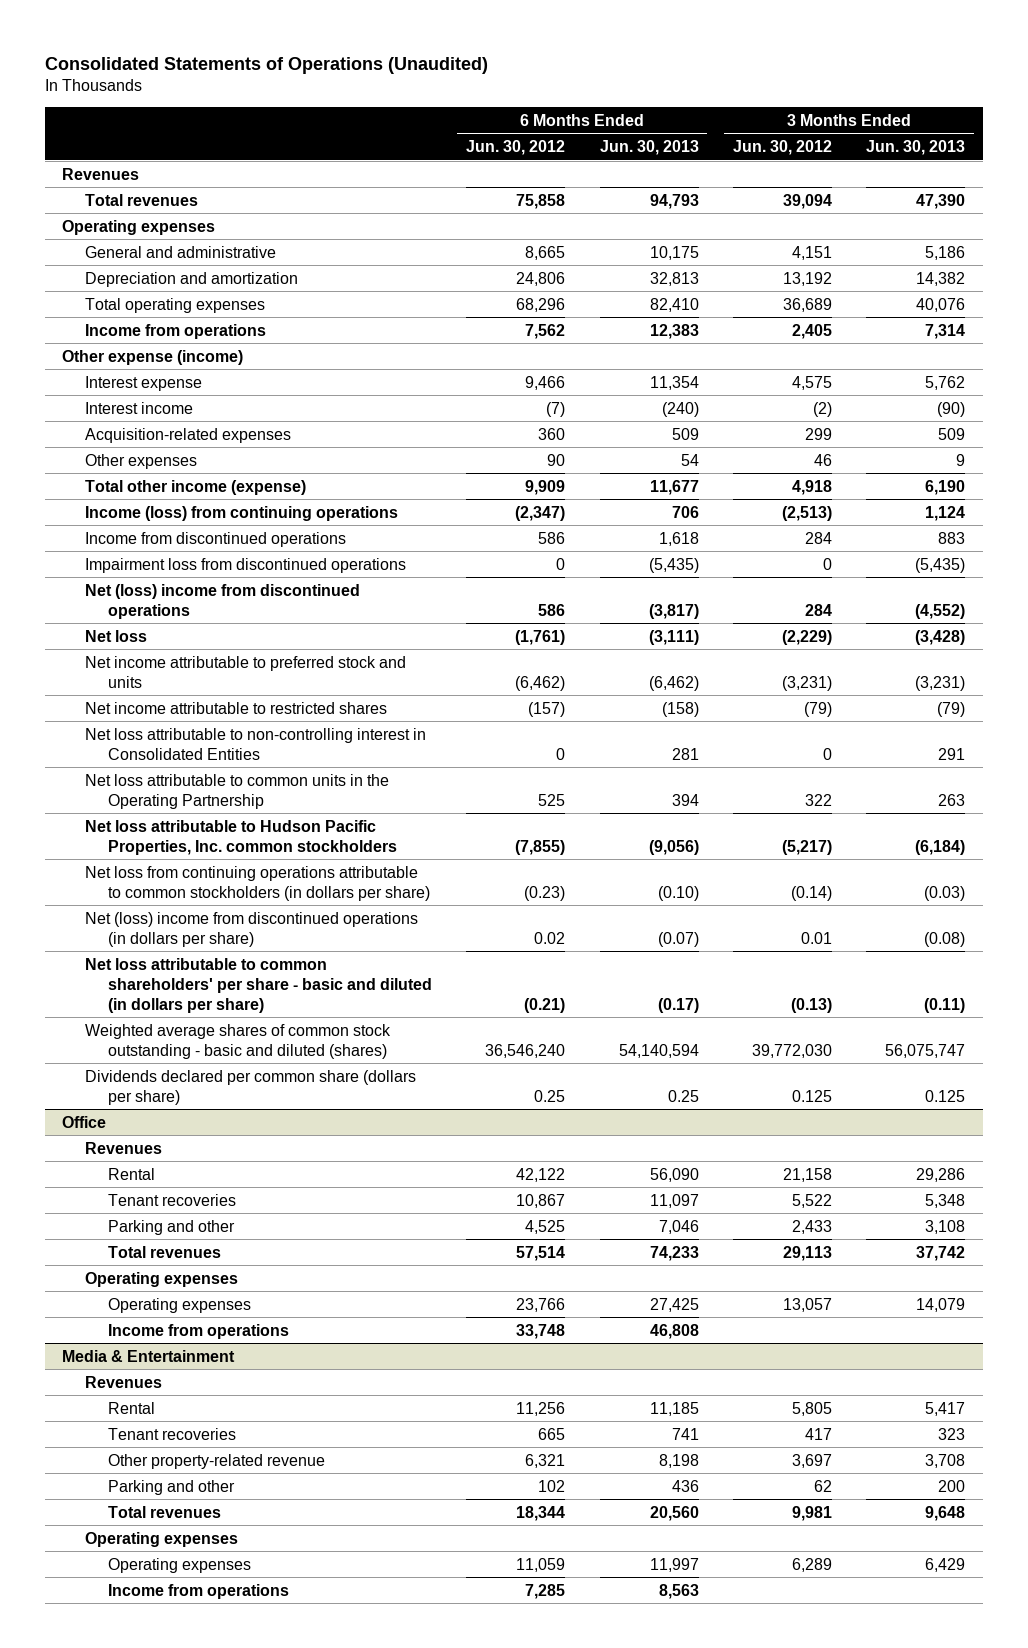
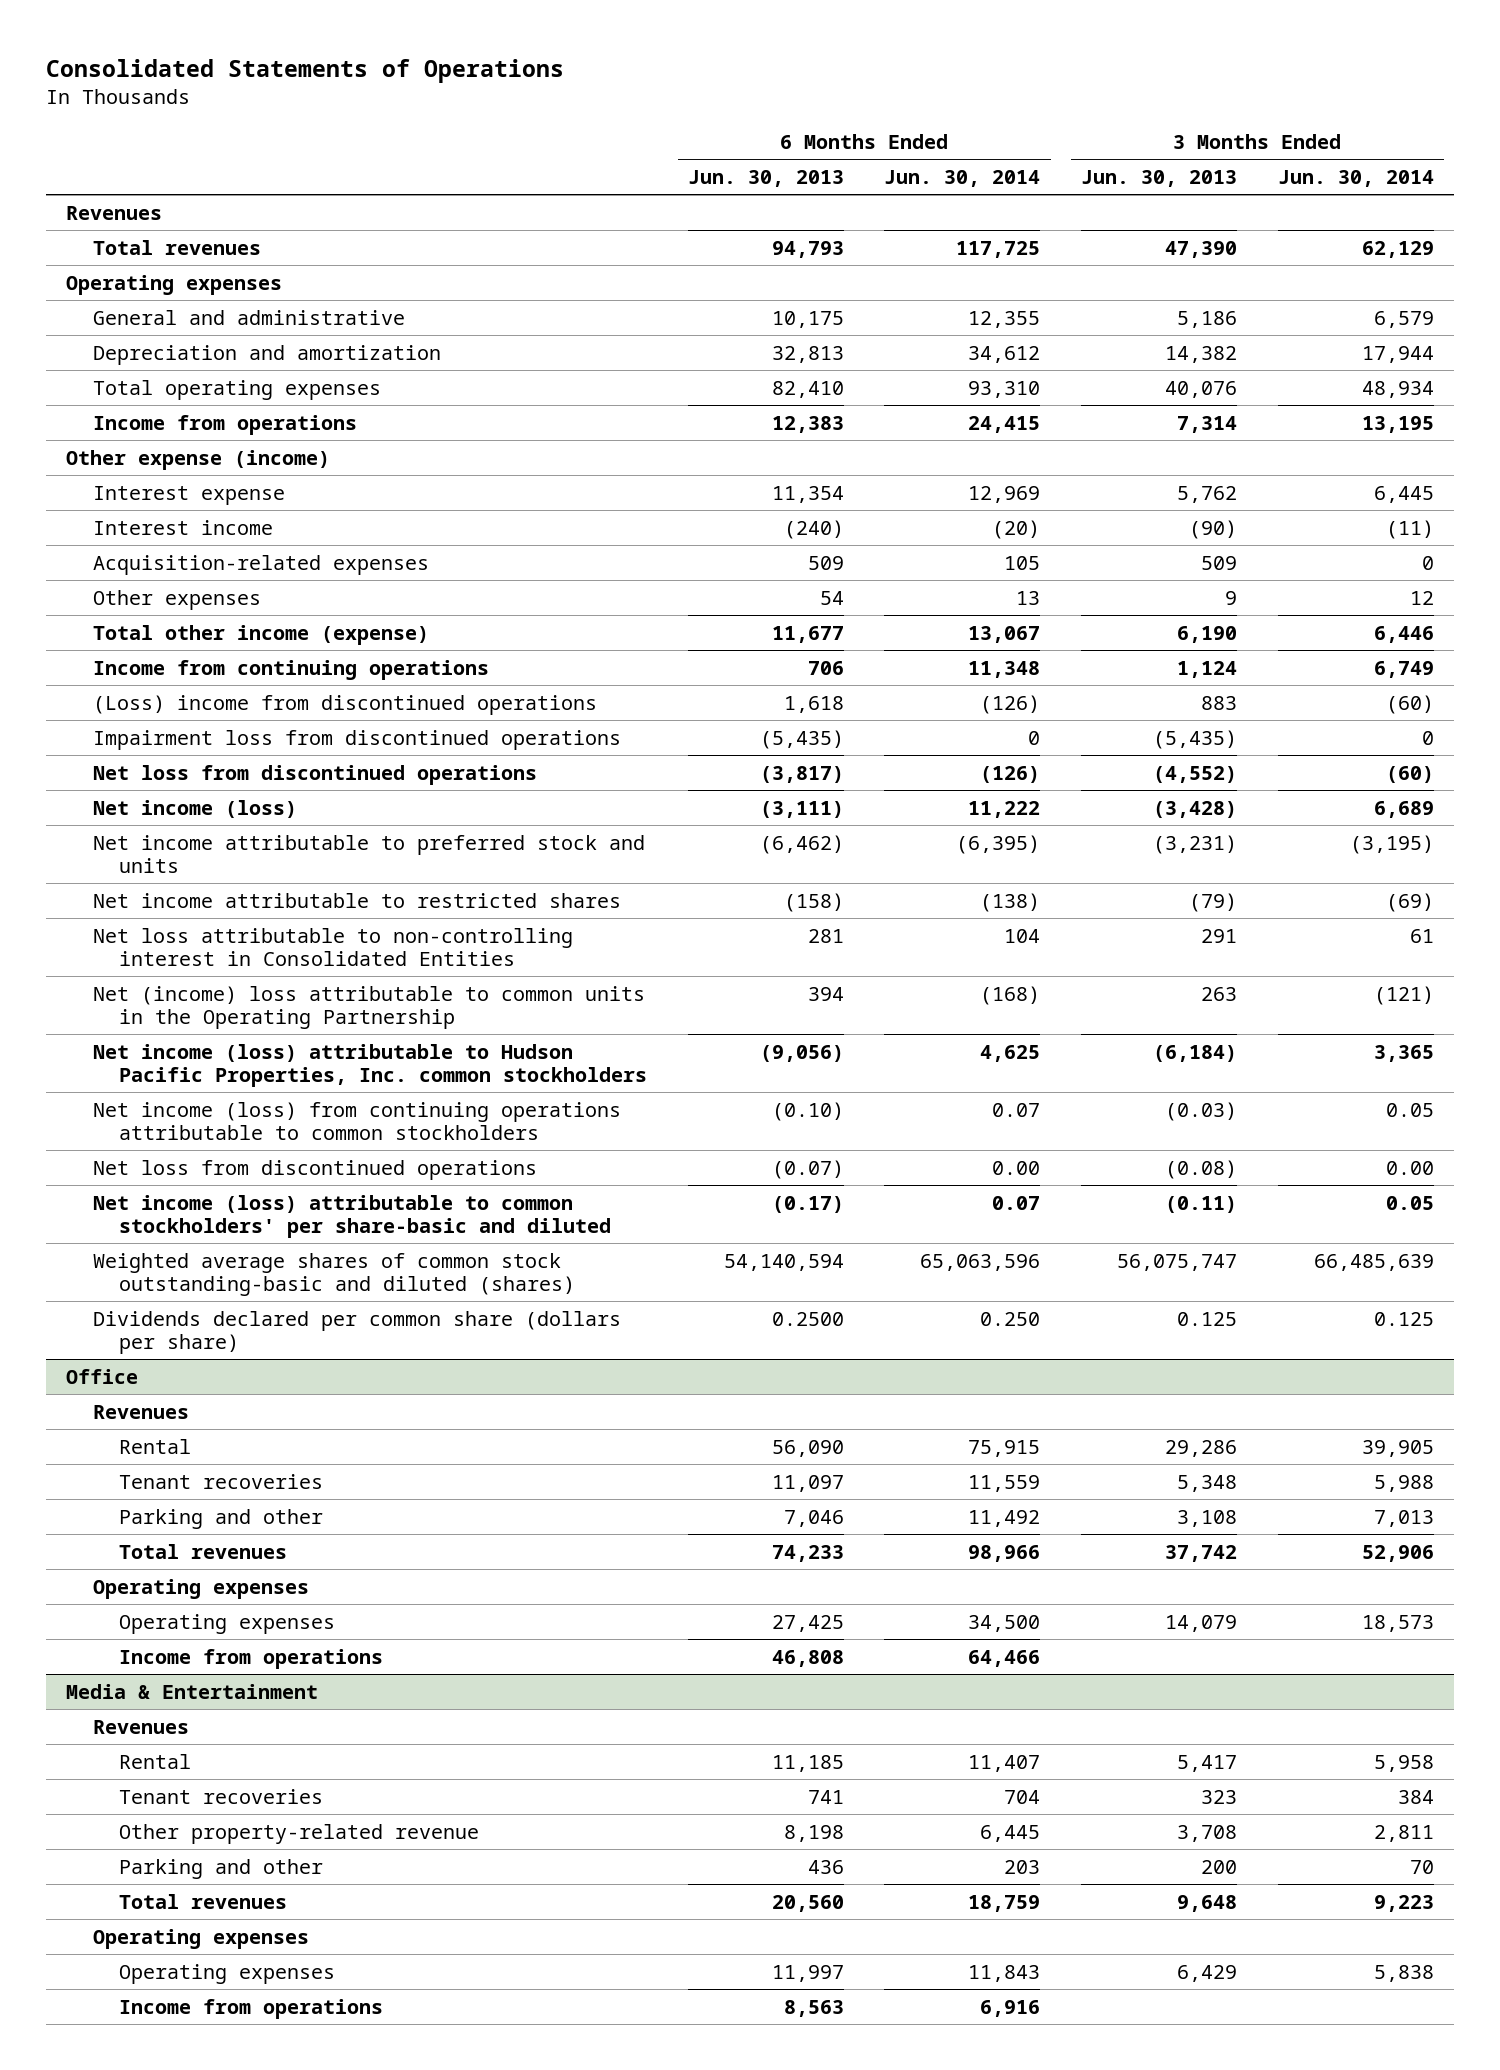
[45,56,489,74] Consolidated Statements of Operations (Unaudited) -> [45,59,564,84] Consolidated Statements of Operations
[466,139,566,155] Jun. 30, 2012 -> none
[732,139,832,155] Jun. 30, 2012 -> none
none -> [884,169,1041,187] Jun. 30, 2014
none -> [1277,169,1434,187] Jun. 30, 2014
[85,505,399,521] Income (loss) from continuing operations -> [92,659,489,680] Income from continuing operations
[85,531,347,547] Income from discontinued operations -> [92,694,597,715] (Loss) income from discontinued operations
[85,583,361,619] Net (loss) income from discontinued operations -> [92,764,537,785] Net loss from discontinued operations
[85,629,148,642] Net loss -> [92,799,297,818] Net income (loss)
[85,773,390,809] Net loss attributable to common units in the Operating Partnership -> [92,985,645,1030] Net (income) loss attributable to common units in the Operating Partnership
[85,819,397,855] Net loss attributable to Hudson Pacific Properties, Inc. common stockholders -> [92,1043,648,1088] Net income (loss) attributable to Hudson Pacific Properties, Inc. common stockholders
[85,865,430,901] Net loss from continuing operations attributable to common stockholders (in dollars per share) -> [92,1101,621,1141] Net income (loss) from continuing operations attributable to common stockholders
[85,911,419,947] Net (loss) income from discontinued operations (in dollars per share) -> [92,1159,537,1180] Net loss from discontinued operations
[85,957,432,1013] Net loss attributable to common shareholders' per share - basic and diluted (in dollars per share) -> [92,1194,612,1239] Net income (loss) attributable to common stockholders' per share-basic and diluted
[85,1023,392,1059] Weighted average shares of common stock outstanding - basic and diluted (shares) -> [92,1252,576,1297] Weighted average shares of common stock outstanding-basic and diluted (shares)
[667,1089,699,1102] 0.25 -> [771,1311,844,1326] 0.2500

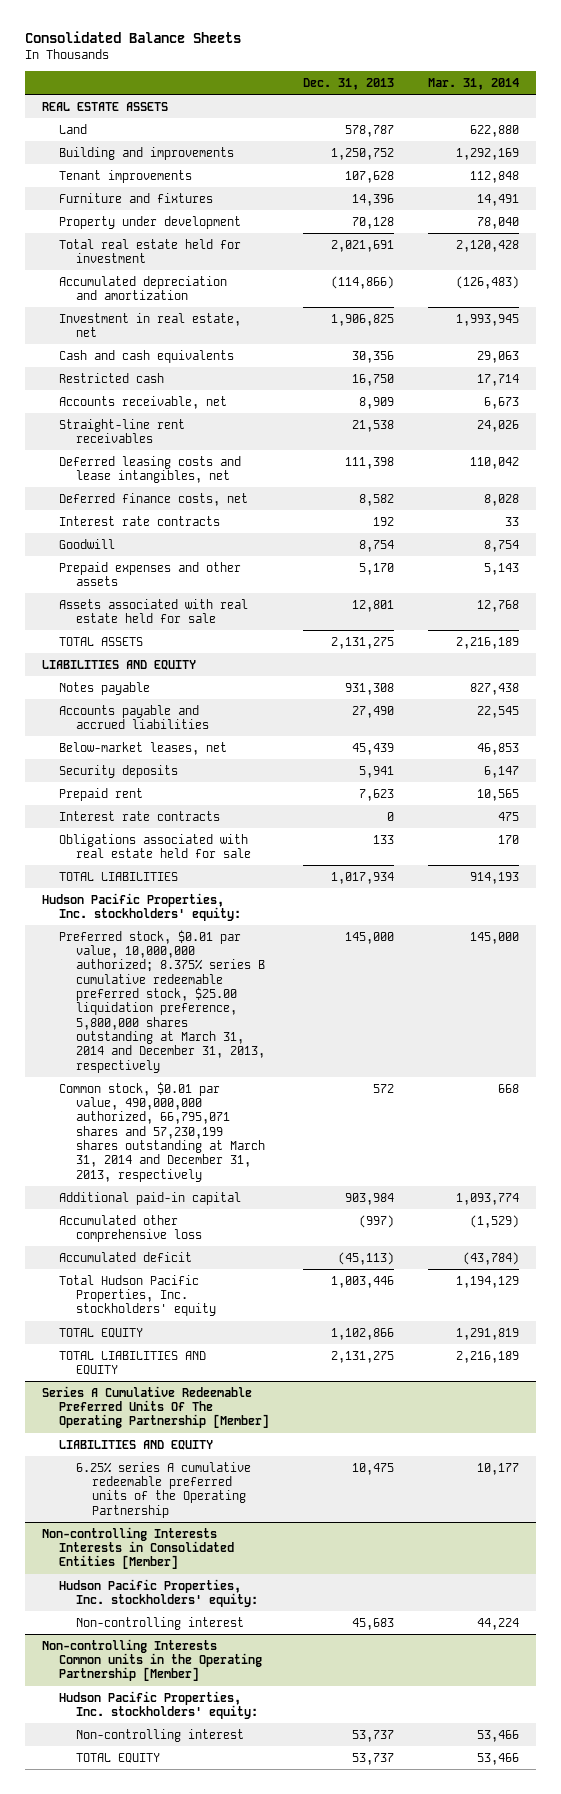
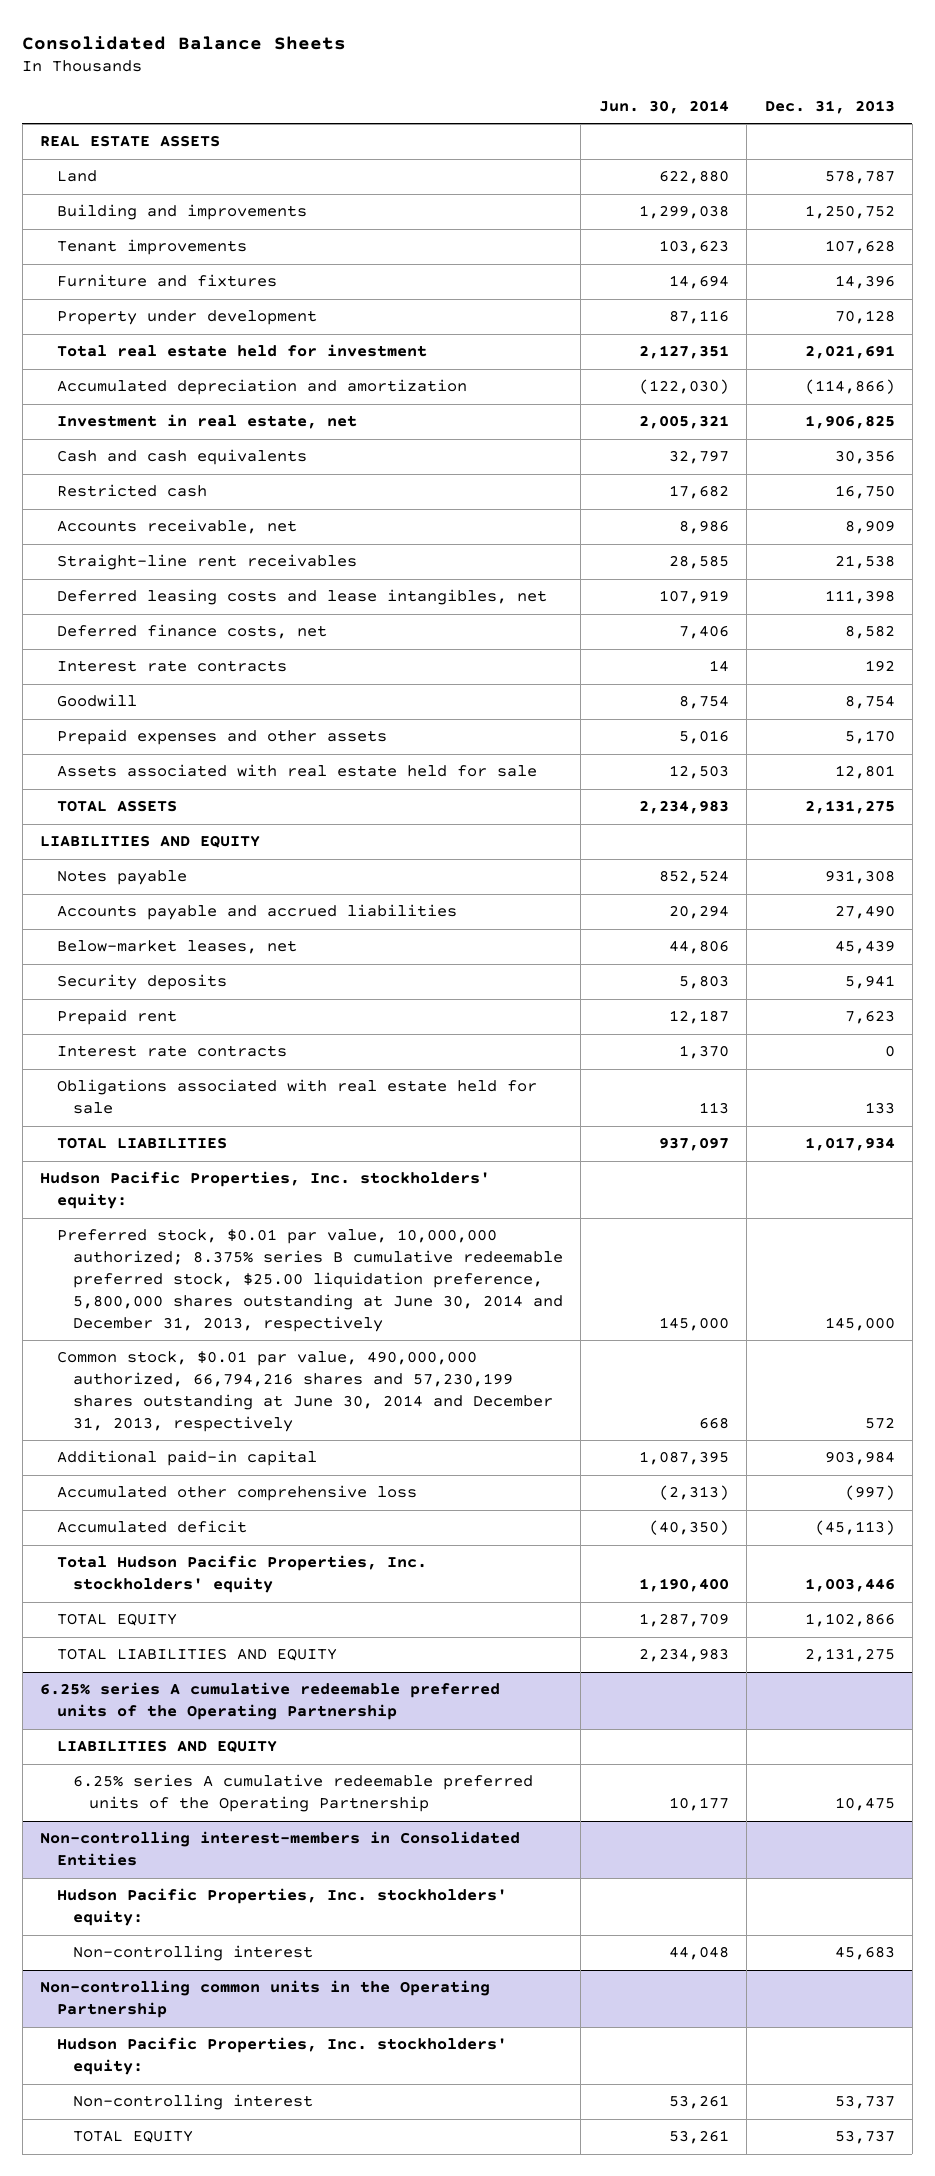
[427,77,519,90] Mar. 31, 2014 -> none
none -> [598,99,729,114] Jun. 30, 2014
[58,929,265,1073] Preferred stock, $0.01 par value, 10,000,000 authorized; 8.375% series B cumulative redeemable preferred stock, $25.00 liquidation preference, 5,800,000 shares outstanding at March 31, 2014 and December 31, 2013, respectively -> [56,1229,563,1332] Preferred stock, $0.01 par value, 10,000,000 authorized; 8.375% series B cumulative redeemable preferred stock, $25.00 liquidation preference, 5,800,000 shares outstanding at June 30, 2014 and December 31, 2013, respectively
[58,1081,265,1182] Common stock, $0.01 par value, 490,000,000 authorized, 66,795,071 shares and 57,230,199 shares outstanding at March 31, 2014 and December 31, 2013, respectively -> [56,1351,553,1432] Common stock, $0.01 par value, 490,000,000 authorized, 66,794,216 shares and 57,230,199 shares outstanding at June 30, 2014 and December 31, 2013, respectively
[41,1385,269,1429] Series A Cumulative Redeemable Preferred Units Of The Operating Partnership [Member] -> [40,1682,501,1721] 6.25% series A cumulative redeemable preferred units of the Operating Partnership
[41,1526,234,1570] Non-controlling Interests Interests in Consolidated Entities [Member] -> [40,1831,521,1867] Non-controlling interest-members in Consolidated Entities
[41,1638,262,1682] Non-controlling Interests Common units in the Operating Partnership [Member] -> [40,1980,491,2019] Non-controlling common units in the Operating Partnership

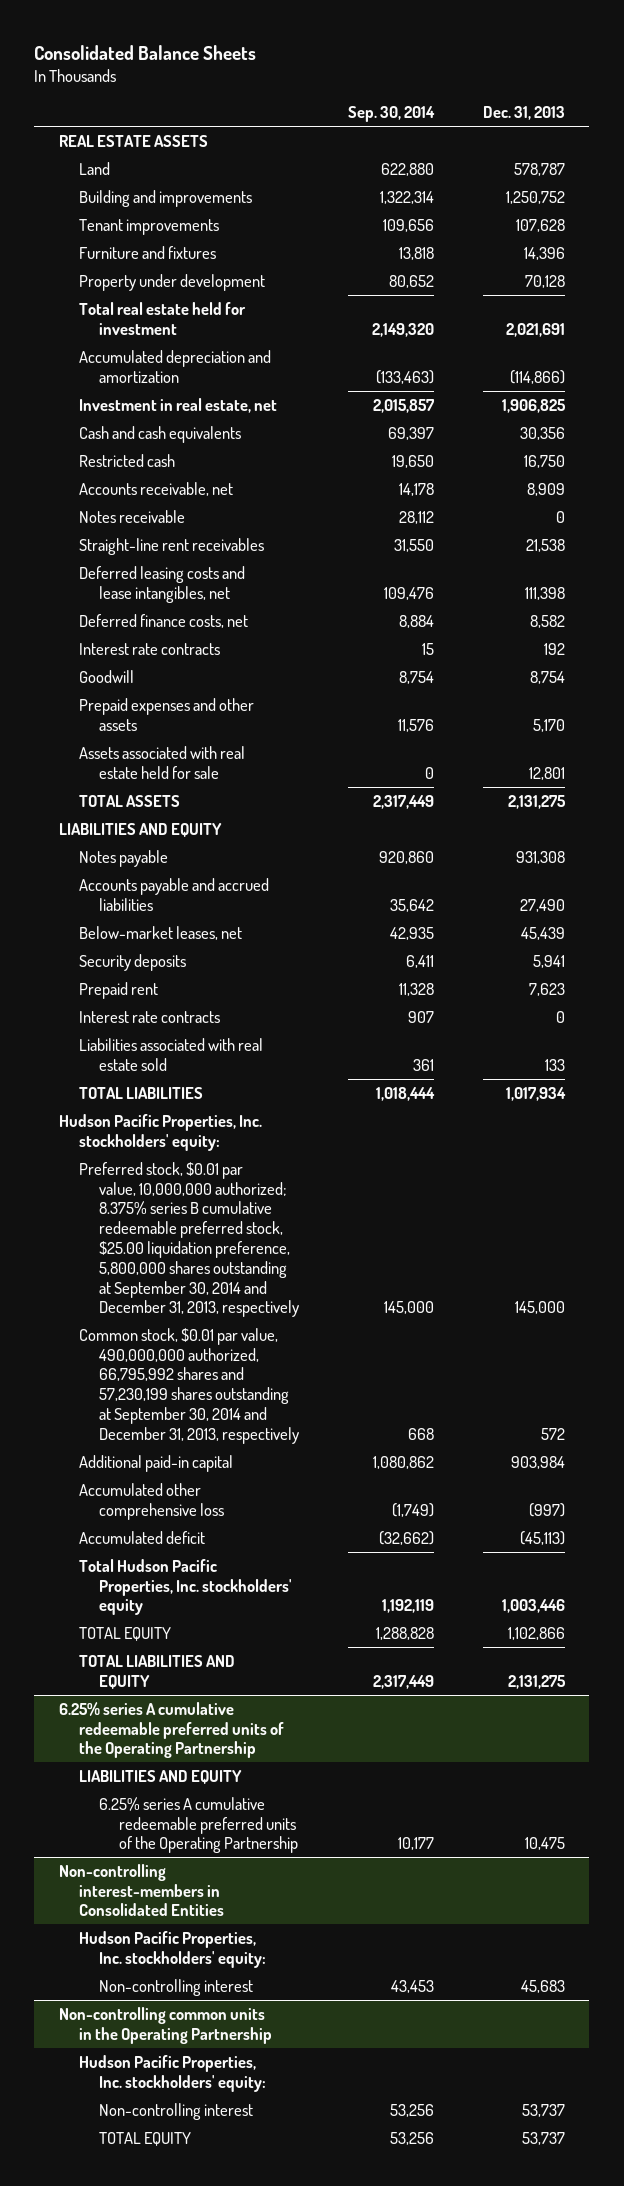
[598,99,729,114] Jun. 30, 2014 -> none
none -> [348,106,436,123] Sep. 30, 2014
none -> [78,509,185,523] Notes receivable
[56,1079,537,1115] Obligations associated with real estate held for sale -> [78,1037,263,1071] Liabilities associated with real estate sold
[56,1229,563,1332] Preferred stock, $0.01 par value, 10,000,000 authorized; 8.375% series B cumulative redeemable preferred stock, $25.00 liquidation preference, 5,800,000 shares outstanding at June 30, 2014 and December 31, 2013, respectively -> [78,1161,300,1318] Preferred stock, $0.01 par value, 10,000,000 authorized; 8.375% series B cumulative redeemable preferred stock, $25.00 liquidation preference, 5,800,000 shares outstanding at September 30, 2014 and December 31, 2013, respectively
[56,1351,553,1432] Common stock, $0.01 par value, 490,000,000 authorized, 66,794,216 shares and 57,230,199 shares outstanding at June 30, 2014 and December 31, 2013, respectively -> [78,1327,300,1444] Common stock, $0.01 par value, 490,000,000 authorized, 66,795,992 shares and 57,230,199 shares outstanding at September 30, 2014 and December 31, 2013, respectively

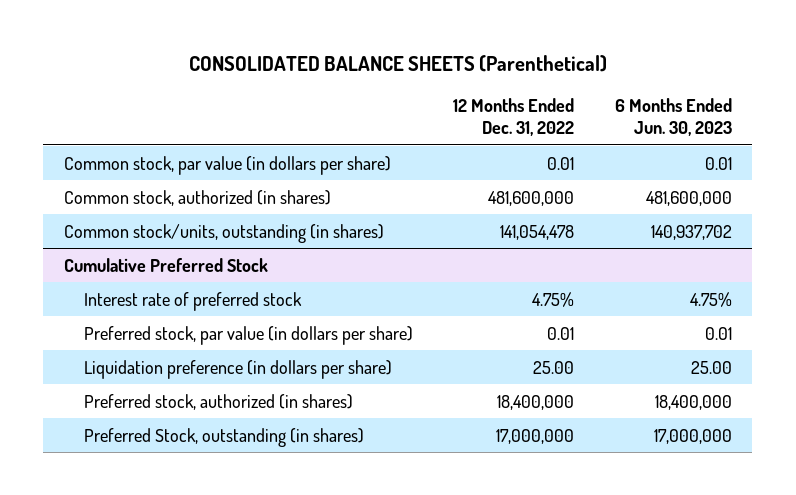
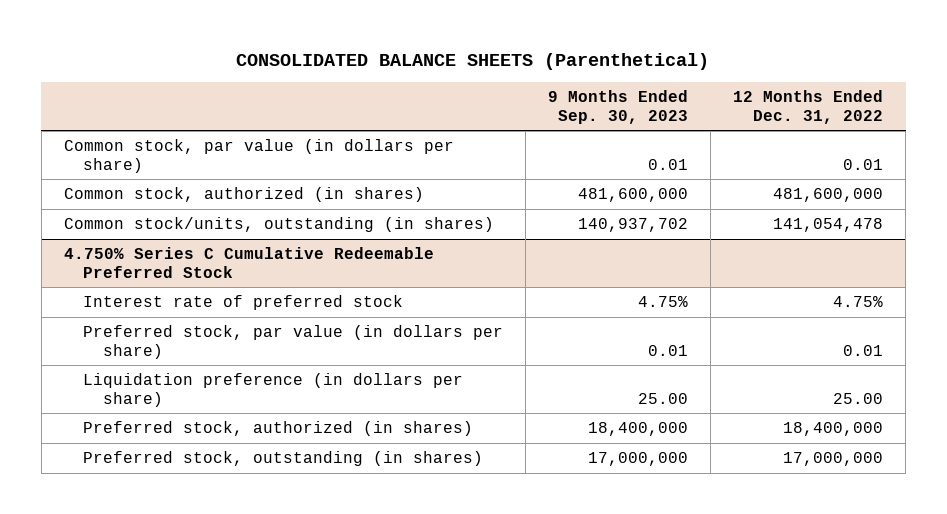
[615,98,733,136] 6 Months Ended Jun. 30, 2023 -> none
none -> [548,90,689,124] 9 Months Ended Sep. 30, 2023
[63,257,268,272] Cumulative Preferred Stock -> none
none -> [63,247,434,278] 4.750% Series C Cumulative Redeemable Preferred Stock
[83,427,364,447] Preferred Stock, outstanding (in shares) -> [83,451,484,467] Preferred stock, outstanding (in shares)

